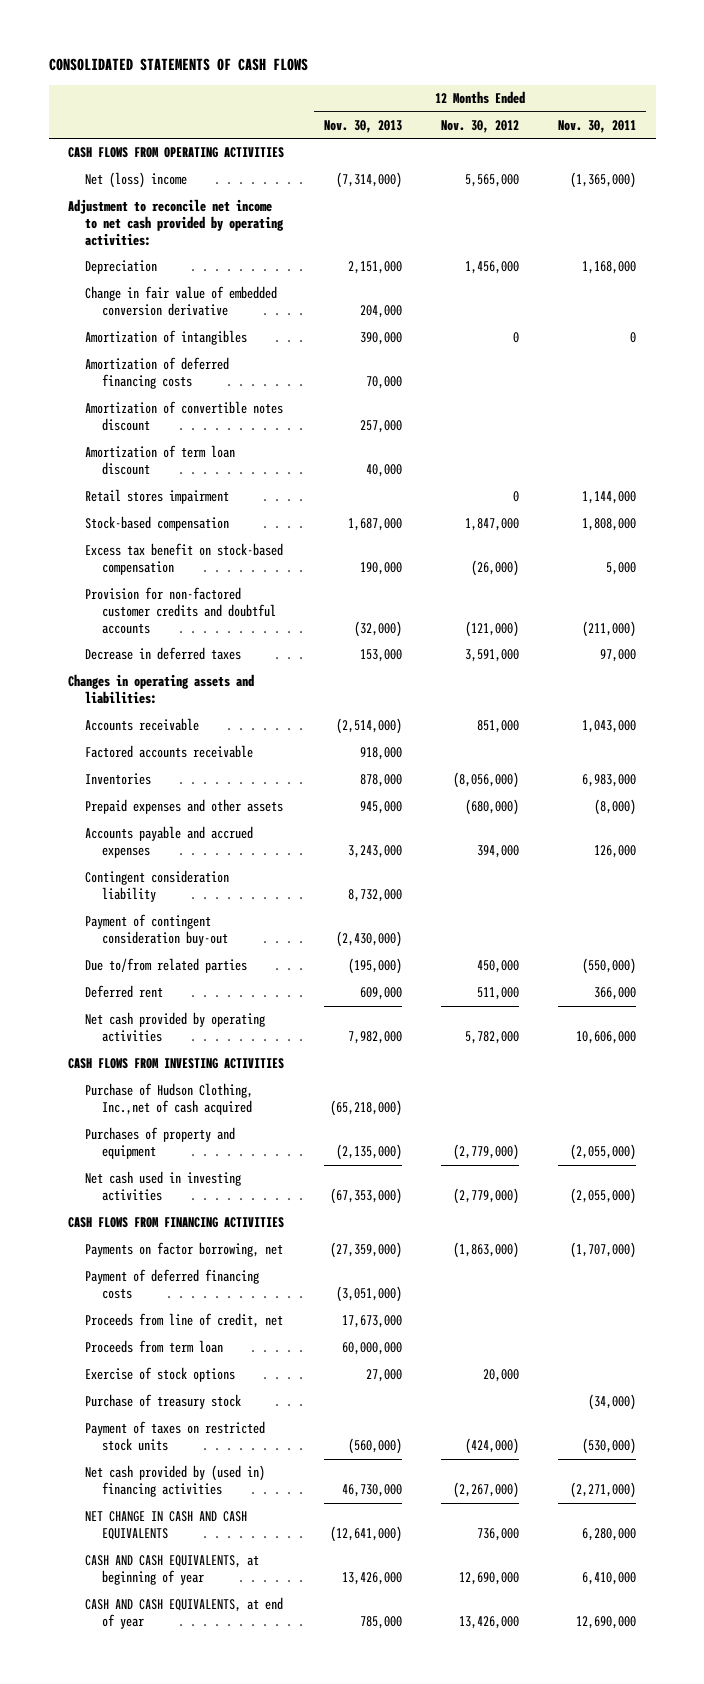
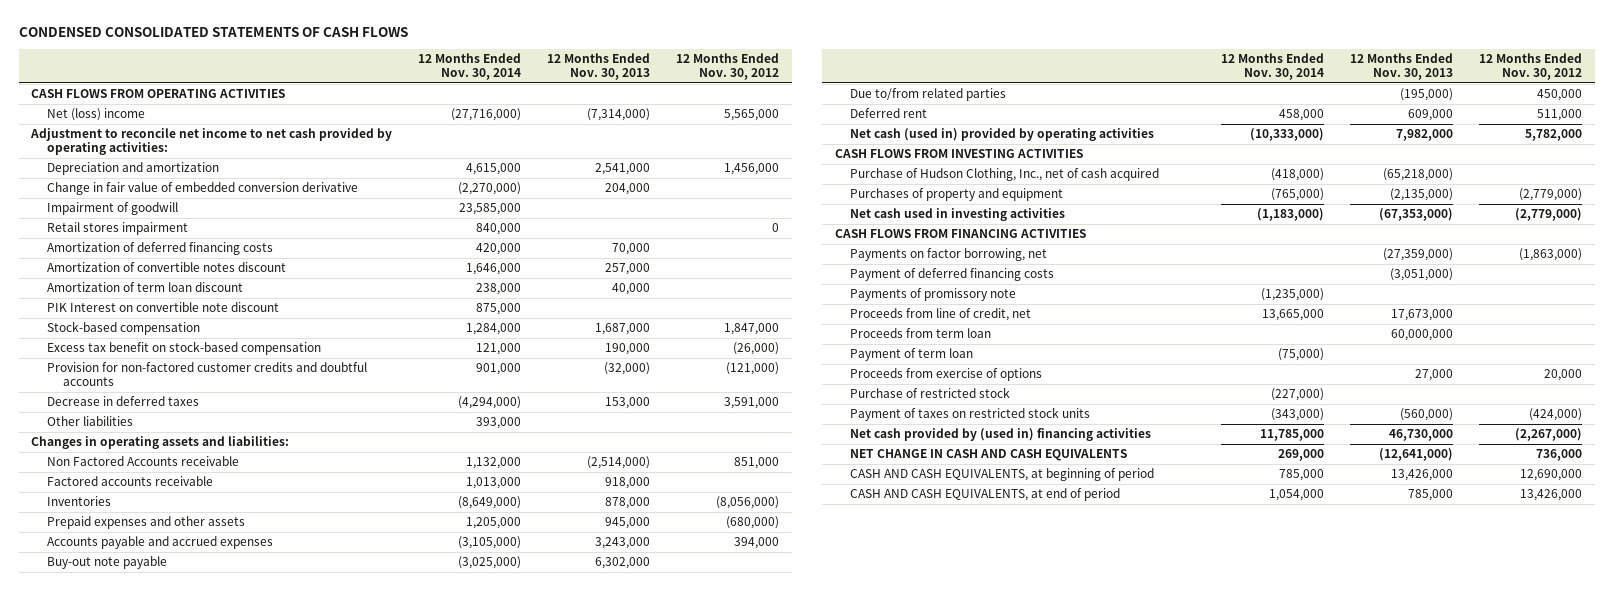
[48,58,308,72] CONSOLIDATED STATEMENTS OF CASH FLOWS -> [18,26,408,37] CONDENSED CONSOLIDATED STATEMENTS OF CASH FLOWS
[558,119,637,133] Nov. 30, 2011 -> none
none -> [418,52,522,80] 12 Months Ended Nov. 30, 2014
[84,260,157,275] Depreciation -> [47,162,220,176] Depreciation and amortization
[347,261,402,275] 2,151,000 -> [595,163,651,176] 2,541,000
[84,330,247,346] Amortization of intangibles -> none
none -> [47,202,179,216] Impairment of goodwill
[84,489,229,505] Retail stores impairment -> [47,222,189,236] Retail stores impairment
none -> [47,302,280,313] PIK Interest on convertible note discount
none -> [47,416,134,427] Other liabilities
[84,718,199,732] Accounts receivable -> [47,456,240,467] Non Factored Accounts receivable
[84,870,229,903] Contingent consideration liability -> none
[84,914,228,947] Payment of contingent consideration buy-out -> [47,556,168,570] Buy-out note payable
[335,931,402,948] (2,430,000) -> [595,557,651,570] 6,302,000
[84,1012,265,1043] Net cash provided by operating activities -> [850,128,1155,142] Net cash (used in) provided by operating activities
[84,1083,253,1116] Purchase of Hudson Clothing, Inc.,net of cash acquired -> [850,168,1160,182] Purchase of Hudson Clothing, Inc., net of cash acquired
none -> [850,288,1017,302] Payments of promissory note
none -> [850,348,974,362] Payment of term loan
[84,1367,235,1383] Exercise of stock options -> [850,368,1043,382] Proceeds from exercise of options
[84,1394,241,1410] Purchase of treasury stock -> [850,387,1011,399] Purchase of restricted stock
[84,1555,259,1586] CASH AND CASH EQUIVALENTS, at beginning of year -> [850,468,1155,482] CASH AND CASH EQUIVALENTS, at beginning of period
[84,1597,283,1630] CASH AND CASH EQUIVALENTS, at end of year -> [850,488,1121,502] CASH AND CASH EQUIVALENTS, at end of period

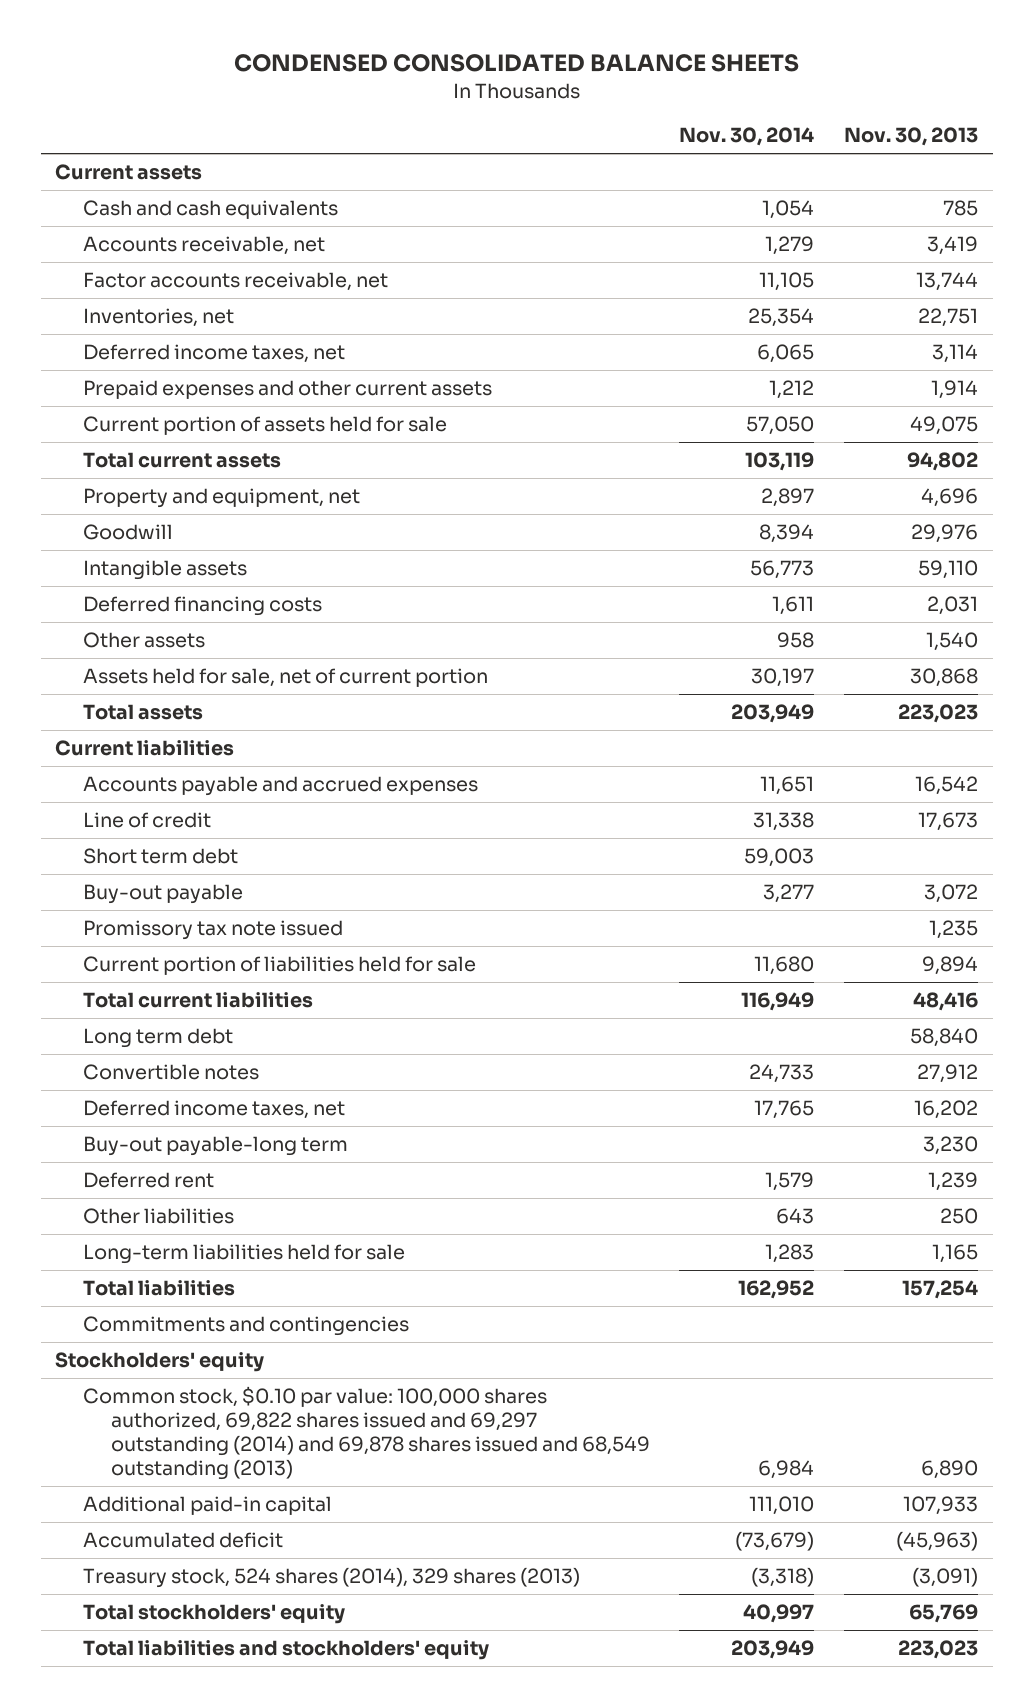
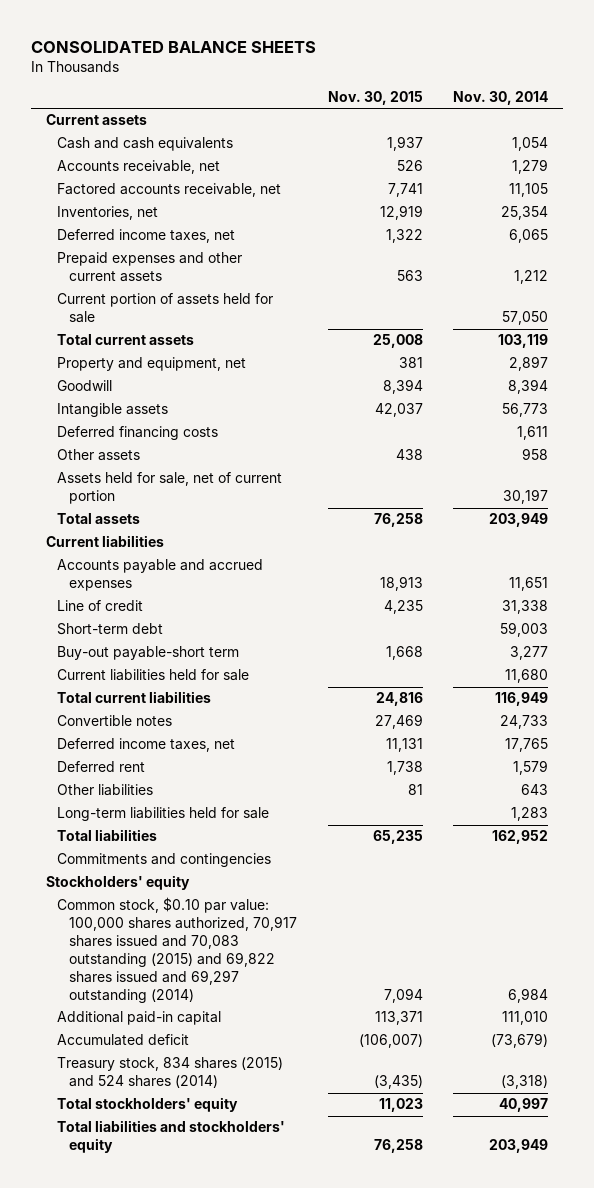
[233,54,799,73] CONDENSED CONSOLIDATED BALANCE SHEETS -> [30,40,316,53] CONSOLIDATED BALANCE SHEETS
[843,127,978,147] Nov. 30, 2013 -> none
none -> [327,91,423,106] Nov. 30, 2015
[83,272,389,292] Factor accounts receivable, net -> [57,183,282,198] Factored accounts receivable, net
[83,920,344,941] Promissory tax note issued -> none
[83,848,239,865] Short term debt -> [57,623,164,636] Short-term debt
[83,884,244,905] Buy-out payable -> [57,646,240,661] Buy-out payable-short term
[83,956,477,976] Current portion of liabilities held for sale -> [57,669,250,682] Current liabilities held for sale
[83,1028,234,1049] Long term debt -> none
[83,1136,349,1157] Buy-out payable-long term -> none
[83,1386,650,1480] Common stock, $0.10 par value: 100,000 shares authorized, 69,822 shares issued and 69,297 outstanding (2014) and 69,878 shares issued and 68,549 outstanding (2013) -> [57,897,298,1004] Common stock, $0.10 par value: 100,000 shares authorized, 70,917 shares issued and 70,083 outstanding (2015) and 69,822 shares issued and 69,297 outstanding (2014)
[83,1567,581,1589] Treasury stock, 524 shares (2014), 329 shares (2013) -> [57,1057,284,1089] Treasury stock, 834 shares (2015) and 524 shares (2014)

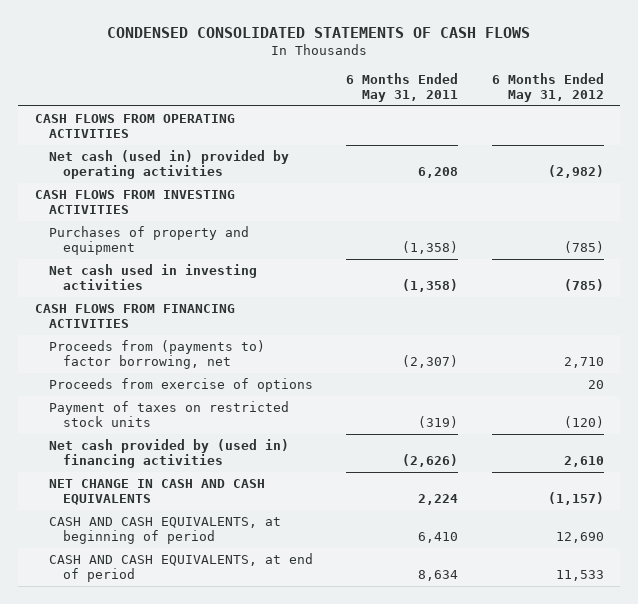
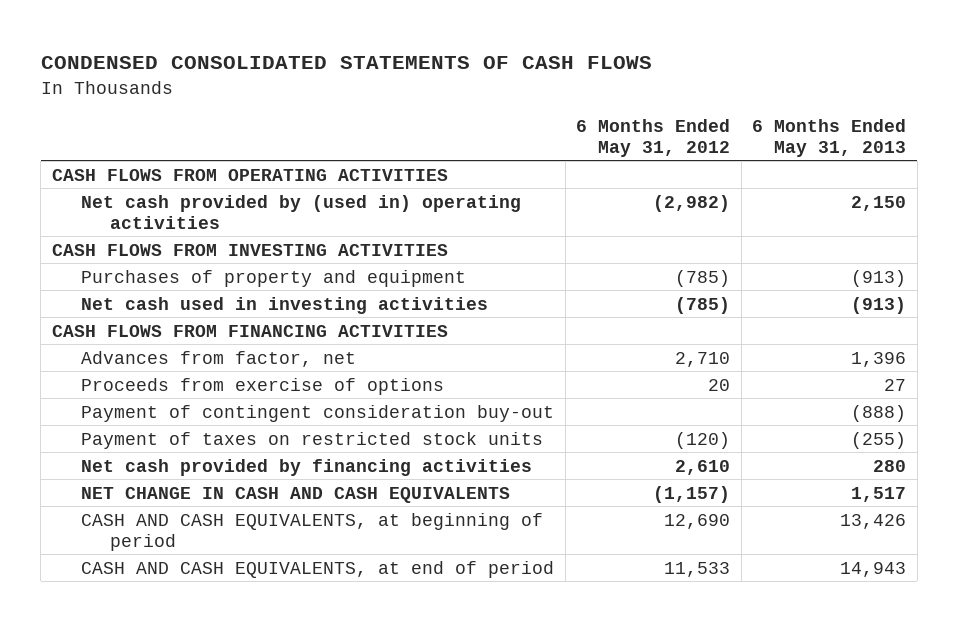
[346,73,459,103] 6 Months Ended May 31, 2011 -> none
none -> [752,118,907,157] 6 Months Ended May 31, 2013
[49,150,290,179] Net cash (used in) provided by operating activities -> [81,194,522,229] Net cash provided by (used in) operating activities
[49,340,266,369] Proceeds from (payments to) factor borrowing, net -> [81,350,357,367] Advances from factor, net
none -> [81,404,555,422] Payment of contingent consideration buy-out
[49,439,290,468] Net cash provided by (used in) financing activities -> [81,458,533,476] Net cash provided by financing activities

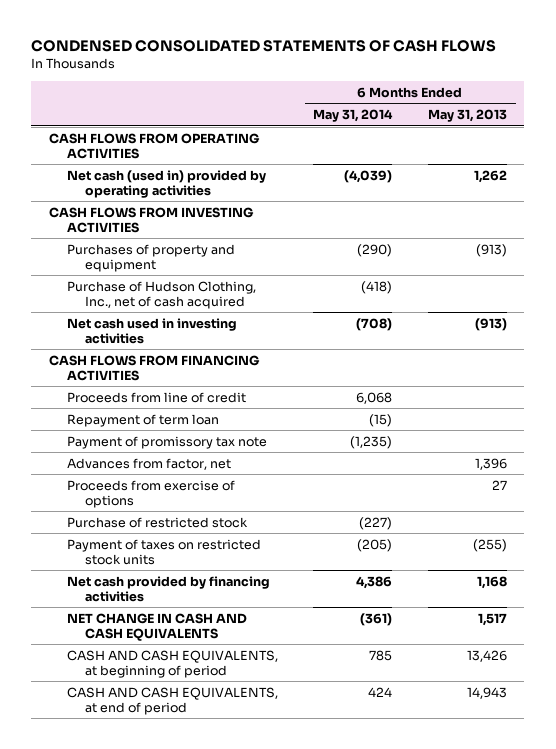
[576,118,731,157] 6 Months Ended May 31, 2012 -> none
none -> [313,109,394,123] May 31, 2014
[81,194,522,229] Net cash provided by (used in) operating activities -> [67,169,267,198] Net cash (used in) provided by operating activities
[851,195,907,211] 2,150 -> [473,169,507,183] 1,262
none -> [67,280,257,309] Purchase of Hudson Clothing, Inc., net of cash acquired
none -> [67,391,247,403] Proceeds from line of credit
none -> [67,413,220,427] Repayment of term loan
none -> [67,435,268,449] Payment of promissory tax note
[81,404,555,422] Payment of contingent consideration buy-out -> none
none -> [67,516,249,528] Purchase of restricted stock
[873,459,907,472] 280 -> [476,575,507,589] 1,168

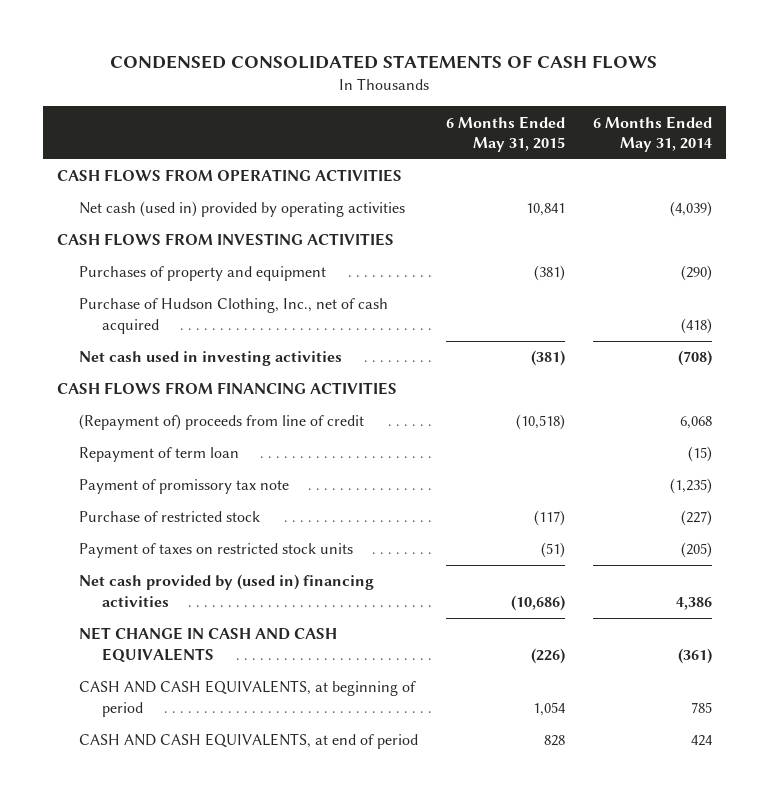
[427,109,507,123] May 31, 2013 -> none
none -> [446,115,566,152] 6 Months Ended May 31, 2015
[67,391,247,403] Proceeds from line of credit -> [79,414,365,431] (Repayment of) proceeds from line of credit
[67,457,232,470] Advances from factor, net -> none
[67,479,236,508] Proceeds from exercise of options -> none
[67,575,271,602] Net cash provided by financing activities -> [79,574,375,607] Net cash provided by (used in) financing activities

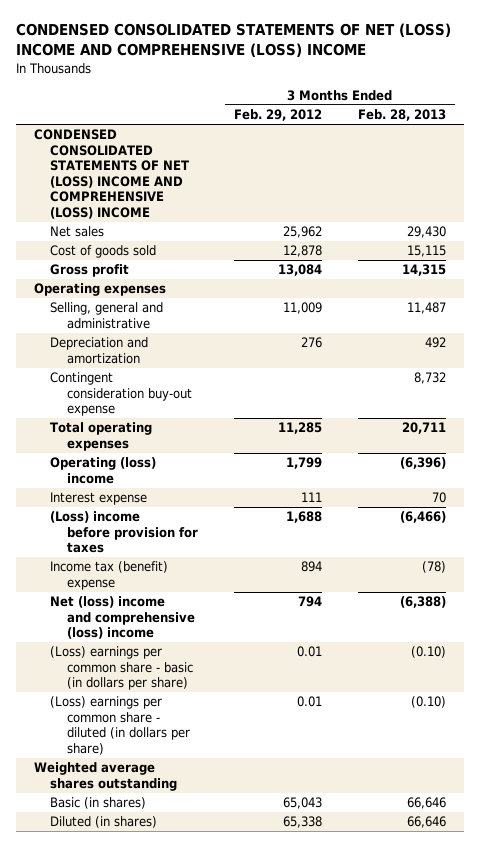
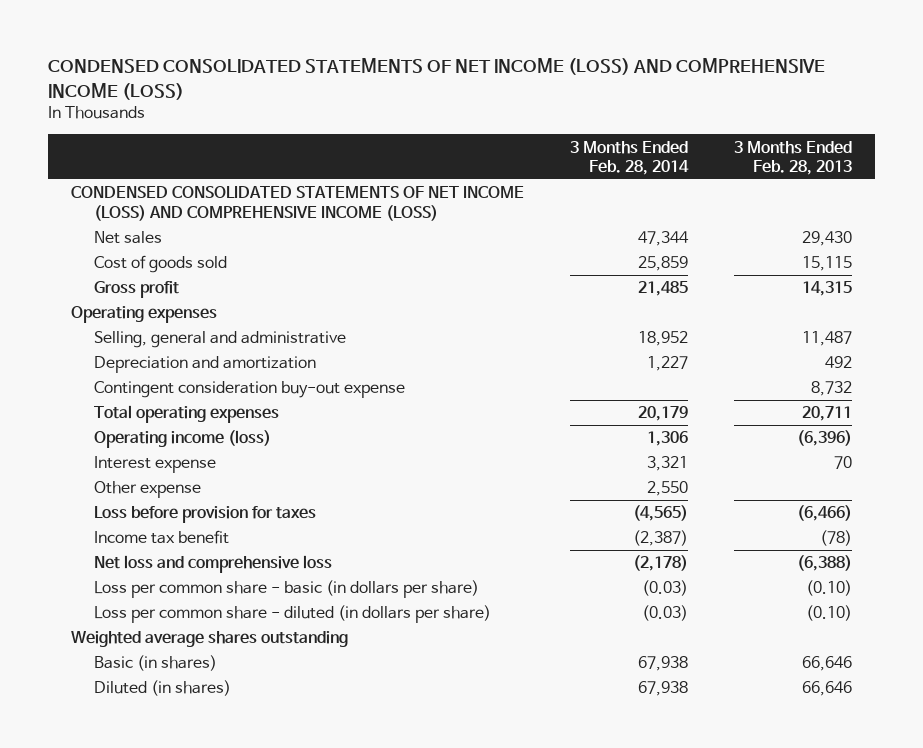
[15,23,451,58] CONDENSED CONSOLIDATED STATEMENTS OF NET (LOSS) INCOME AND COMPREHENSIVE (LOSS) INCOME -> [47,58,825,100] CONDENSED CONSOLIDATED STATEMENTS OF NET INCOME (LOSS) AND COMPREHENSIVE INCOME (LOSS)
[233,109,322,122] Feb. 29, 2012 -> none
none -> [569,140,689,175] 3 Months Ended Feb. 28, 2014
[33,129,190,219] CONDENSED CONSOLIDATED STATEMENTS OF NET (LOSS) INCOME AND COMPREHENSIVE (LOSS) INCOME -> [70,186,524,221] CONDENSED CONSOLIDATED STATEMENTS OF NET INCOME (LOSS) AND COMPREHENSIVE INCOME (LOSS)
[50,457,157,484] Operating (loss) income -> [94,430,272,449] Operating income (loss)
none -> [94,481,202,499] Other expense
[50,511,198,554] (Loss) income before provision for taxes -> [94,506,317,524] Loss before provision for taxes
[50,561,169,590] Income tax (benefit) expense -> [94,530,230,545] Income tax benefit
[50,596,195,640] Net (loss) income and comprehensive (loss) income -> [94,555,333,574] Net loss and comprehensive loss
[50,646,193,691] (Loss) earnings per common share - basic (in dollars per share) -> [94,580,480,599] Loss per common share - basic (in dollars per share)
[50,696,190,755] (Loss) earnings per common share - diluted (in dollars per share) -> [94,605,492,624] Loss per common share - diluted (in dollars per share)

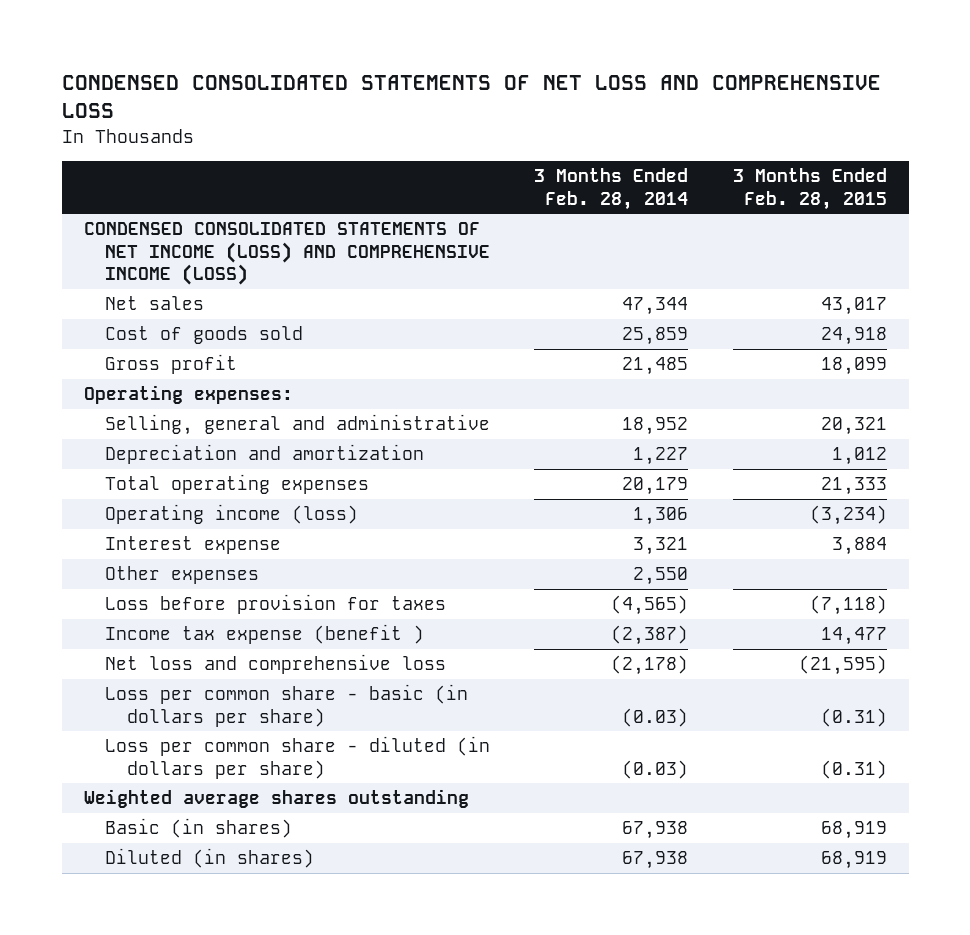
[47,58,825,100] CONDENSED CONSOLIDATED STATEMENTS OF NET INCOME (LOSS) AND COMPREHENSIVE INCOME (LOSS) -> [61,75,881,119] CONDENSED CONSOLIDATED STATEMENTS OF NET LOSS AND COMPREHENSIVE LOSS
[734,140,853,175] 3 Months Ended Feb. 28, 2013 -> none
none -> [732,168,887,210] 3 Months Ended Feb. 28, 2015
[70,306,217,324] Operating expenses -> [83,385,293,405] Operating expenses:
[94,381,406,399] Contingent consideration buy-out expense -> none
[94,481,202,499] Other expense -> [105,566,260,585] Other expenses
[94,530,230,545] Income tax benefit -> [105,624,425,645] Income tax expense (benefit )

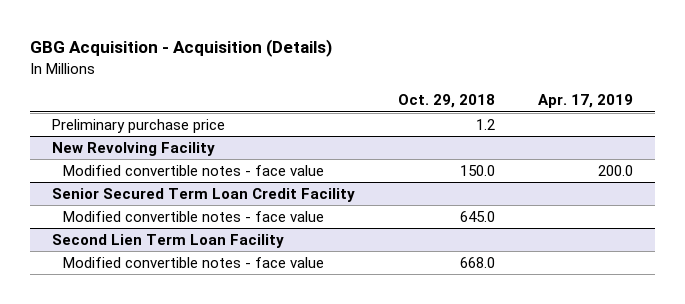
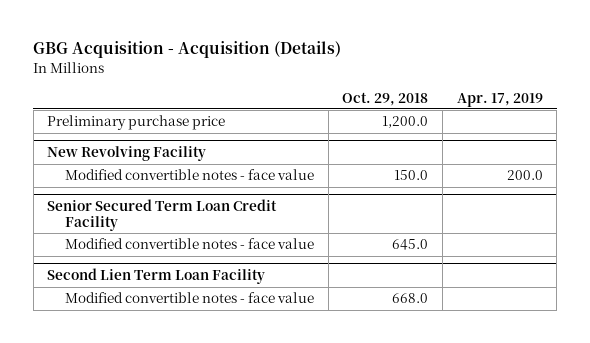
[475,118,495,130] 1.2 -> [382,116,429,129] 1,200.0

